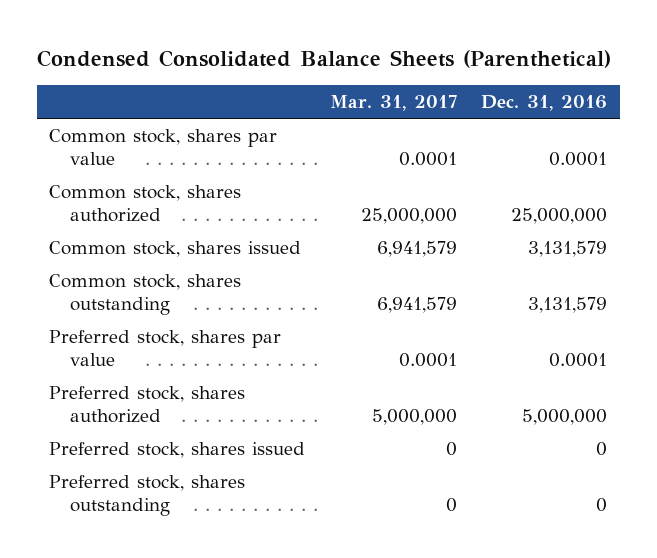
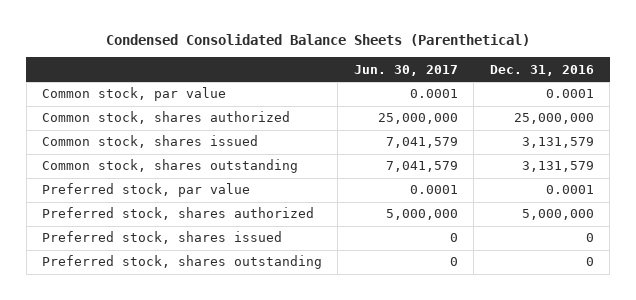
[329,95,457,112] Mar. 31, 2017 -> none
none -> [353,64,458,76] Jun. 30, 2017
[49,128,278,166] Common stock, shares par value -> [42,87,227,102] Common stock, par value
[49,329,282,367] Preferred stock, shares par value -> [42,183,251,198] Preferred stock, par value

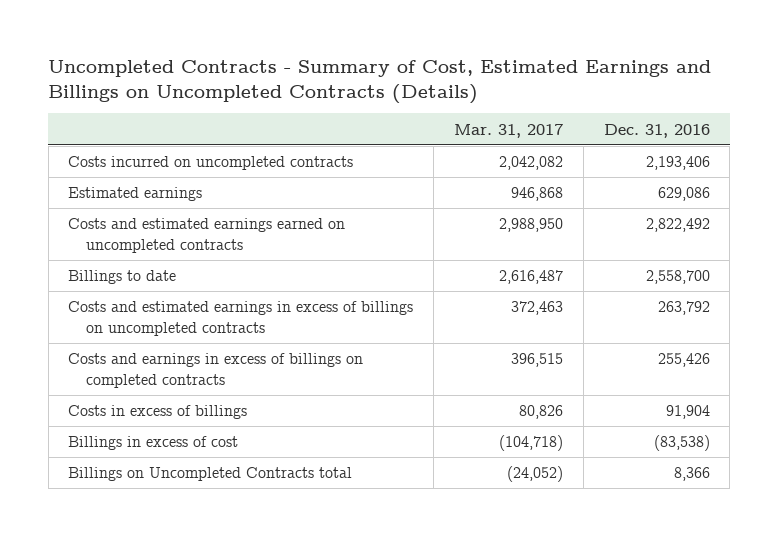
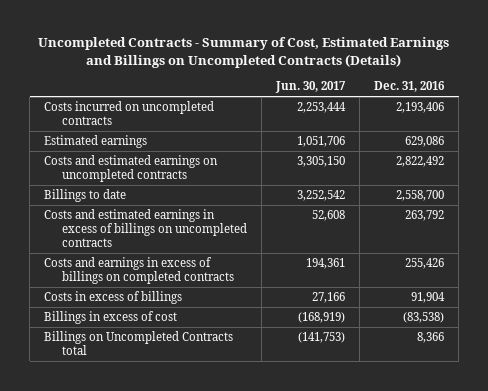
[453,123,563,138] Mar. 31, 2017 -> none
none -> [274,81,346,94] Jun. 30, 2017
[68,218,346,253] Costs and estimated earnings earned on uncompleted contracts -> [44,155,219,183] Costs and estimated earnings on uncompleted contracts

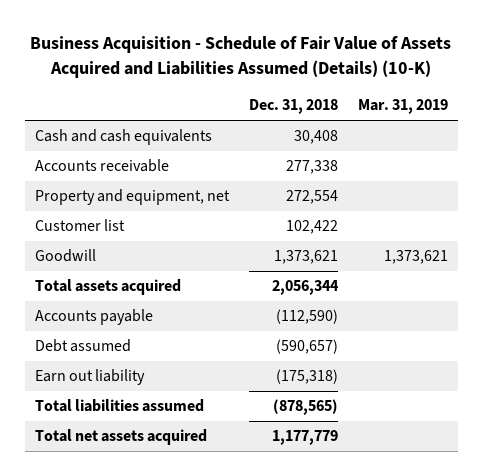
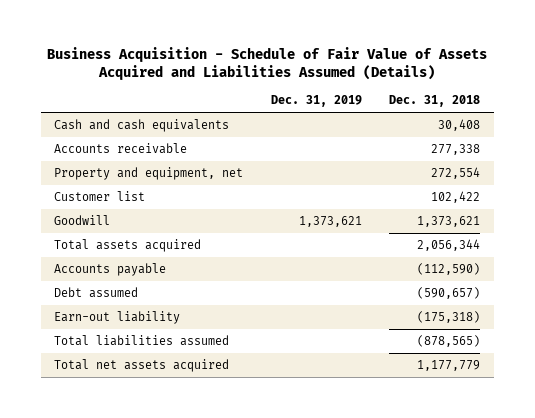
[30,36,452,78] Business Acquisition - Schedule of Fair Value of Assets Acquired and Liabilities Assumed (Details) (10-K) -> [47,46,488,80] Business Acquisition - Schedule of Fair Value of Assets Acquired and Liabilities Assumed (Details)
[357,98,448,114] Mar. 31, 2019 -> none
none -> [270,95,362,108] Dec. 31, 2019
[34,369,145,386] Earn out liability -> [54,310,181,324] Earn-out liability

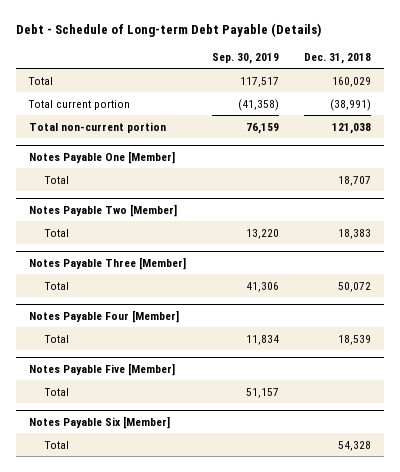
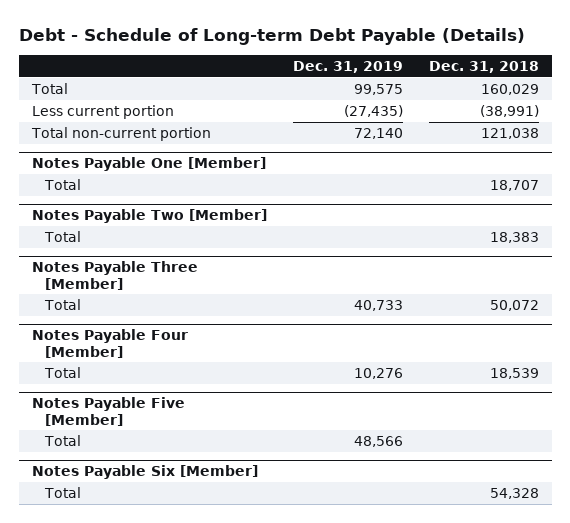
[211,52,279,64] Sep. 30, 2019 -> none
none -> [292,61,403,74] Dec. 31, 2019
[27,99,130,110] Total current portion -> [31,105,174,120] Less current portion

